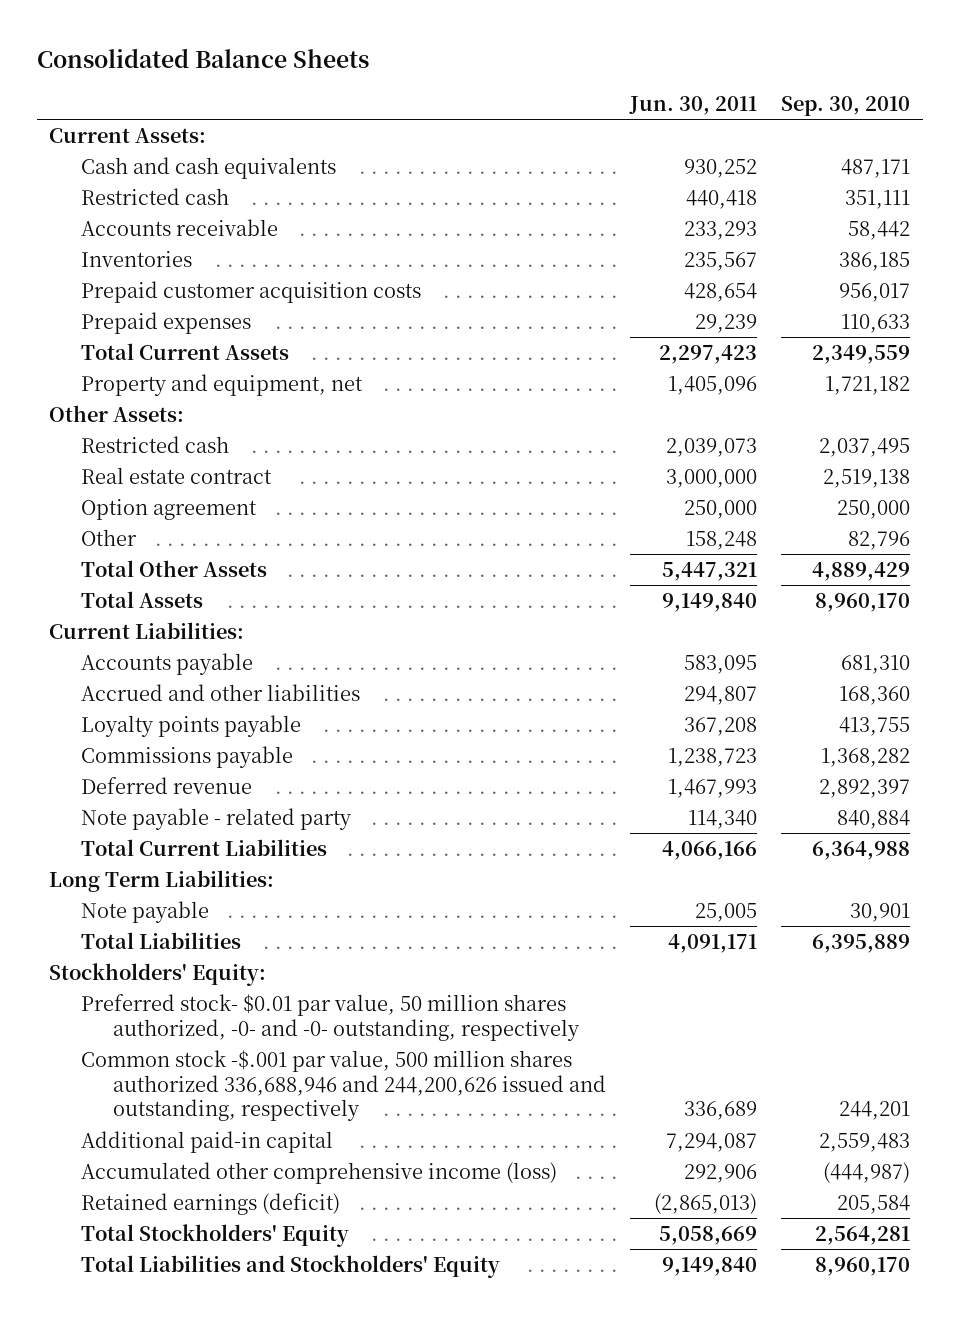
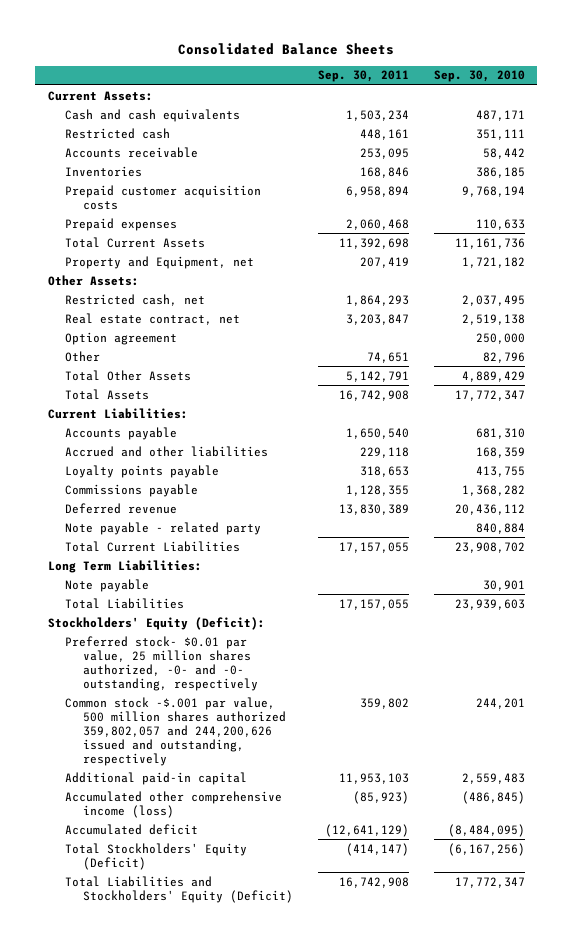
[628,96,757,116] Jun. 30, 2011 -> none
none -> [317,70,409,83] Sep. 30, 2011
[839,282,911,302] 956,017 -> [461,185,525,197] 9,768,194
[812,344,911,364] 2,349,559 -> [454,237,525,249] 11,161,736
[80,373,363,396] Property and equipment, net -> [65,255,255,269] Property and Equipment, net
[80,435,229,453] Restricted cash -> [65,293,206,306] Restricted cash, net
[80,466,272,484] Real estate contract -> [65,312,241,325] Real estate contract, net
[815,592,911,612] 8,960,170 -> [454,389,525,401] 17,772,347
[839,685,911,705] 168,360 -> [475,446,525,458] 168,359
[819,778,911,798] 2,892,397 -> [454,503,525,515] 20,436,112
[812,840,911,860] 6,364,988 -> [454,541,525,553] 23,908,702
[812,933,911,953] 6,395,889 -> [454,598,525,610] 23,939,603
[49,962,267,986] Stockholders' Equity: -> [47,616,265,630] Stockholders' Equity (Deficit):
[80,993,580,1041] Preferred stock- $0.01 par value, 50 million shares authorized, -0- and -0- outstanding, respectively -> [65,635,259,691] Preferred stock- $0.01 par value, 25 million shares authorized, -0- and -0- outstanding, respectively
[80,1049,606,1122] Common stock -$.001 par value, 500 million shares authorized 336,688,946 and 244,200,626 issued and outstanding, respectively -> [65,696,287,766] Common stock -$.001 par value, 500 million shares authorized 359,802,057 and 244,200,626 issued and outstanding, respectively
[823,1161,911,1183] (444,987) -> [461,790,525,804] (486,845)
[80,1192,340,1215] Retained earnings (deficit) -> [65,823,199,835] Accumulated deficit
[837,1194,911,1214] 205,584 -> [447,823,525,837] (8,484,095)
[80,1223,349,1247] Total Stockholders' Equity -> [65,842,248,870] Total Stockholders' Equity (Deficit)
[815,1225,911,1245] 2,564,281 -> [447,842,525,856] (6,167,256)
[80,1254,500,1278] Total Liabilities and Stockholders' Equity -> [65,875,294,903] Total Liabilities and Stockholders' Equity (Deficit)
[815,1256,911,1276] 8,960,170 -> [454,876,525,888] 17,772,347

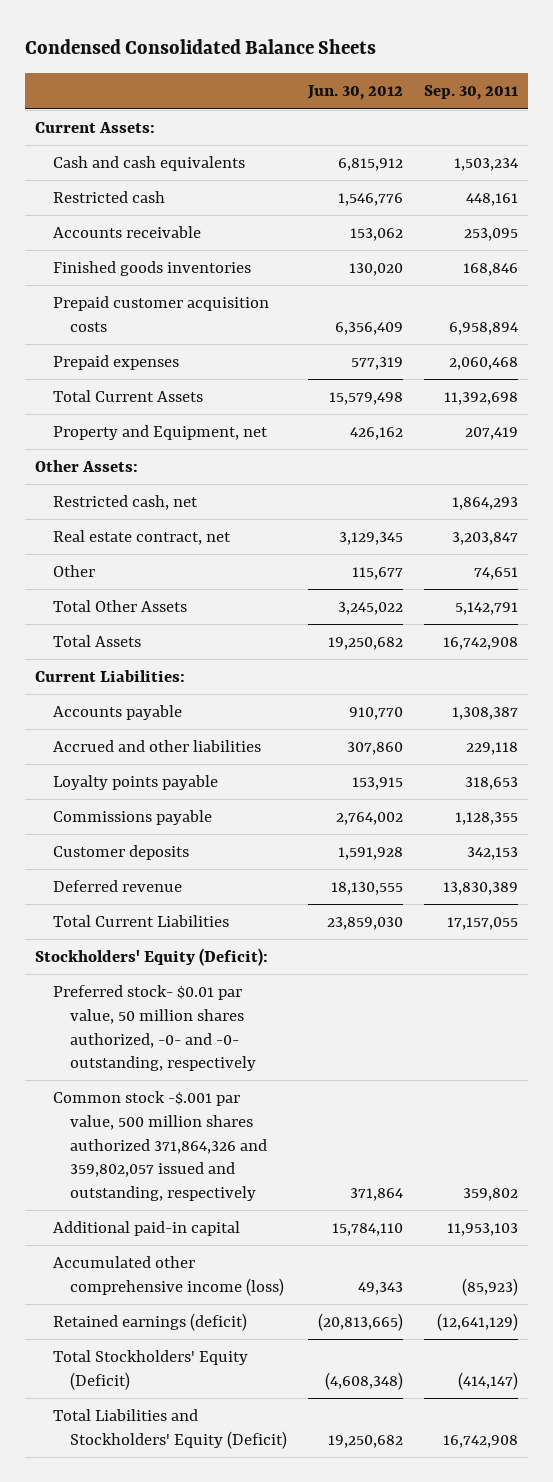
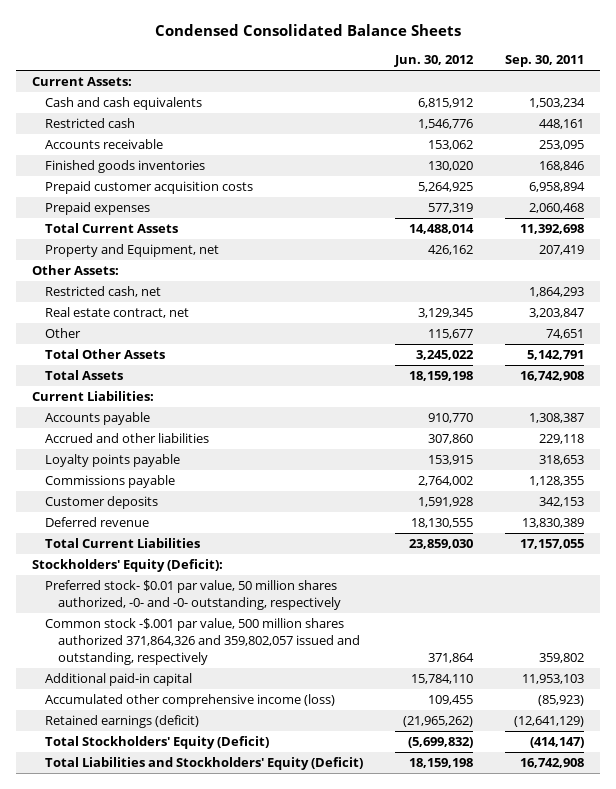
[334,321,403,335] 6,356,409 -> [418,182,474,193] 5,264,925
[328,392,403,406] 15,579,498 -> [409,224,475,235] 14,488,014
[327,637,403,651] 19,250,682 -> [409,371,474,382] 18,159,198
[357,1281,403,1295] 49,343 -> [428,695,474,706] 109,455
[317,1313,403,1332] (20,813,665) -> [403,716,474,728] (21,965,262)
[324,1371,403,1390] (4,608,348) -> [408,737,474,749] (5,699,832)
[327,1434,403,1448] 19,250,682 -> [409,758,474,769] 18,159,198

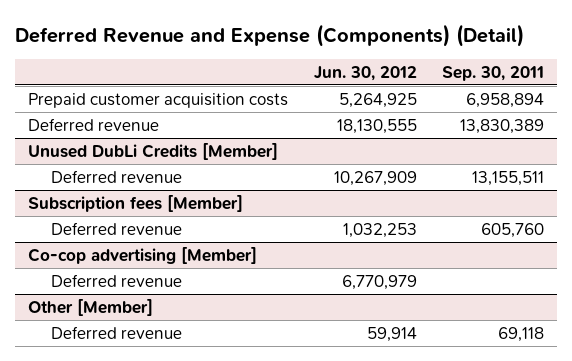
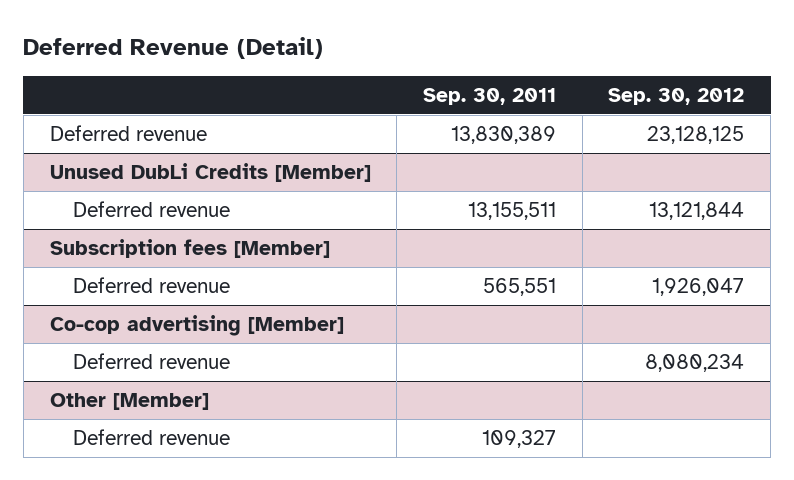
[15,23,525,47] Deferred Revenue and Expense (Components) (Detail) -> [23,37,324,60] Deferred Revenue (Detail)
[313,65,417,81] Jun. 30, 2012 -> none
none -> [608,87,745,105] Sep. 30, 2012
[27,92,288,108] Prepaid customer acquisition costs -> none
[481,222,545,238] 605,760 -> [482,277,556,296] 565,551
[498,326,545,342] 69,118 -> [481,429,556,448] 109,327

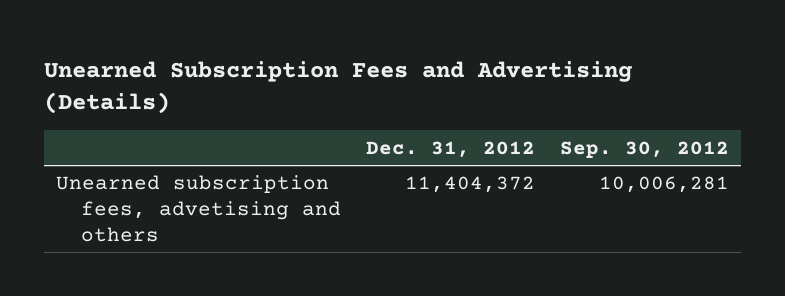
[23,37,324,60] Deferred Revenue (Detail) -> [43,60,632,115] Unearned Subscription Fees and Advertising (Details)
[422,87,556,105] Sep. 30, 2011 -> none
none -> [365,140,535,158] Dec. 31, 2012
[49,124,207,141] Deferred revenue -> none
[49,162,371,182] Unused DubLi Credits [Member] -> none
[73,200,231,217] Deferred revenue -> none
[49,238,330,258] Subscription fees [Member] -> none
[73,276,231,293] Deferred revenue -> none
[49,314,344,336] Co-cop advertising [Member] -> none
[73,352,231,369] Deferred revenue -> none
[49,392,209,410] Other [Member] -> none
[73,428,231,445] Deferred revenue -> none
none -> [56,175,341,243] Unearned subscription fees, advetising and others

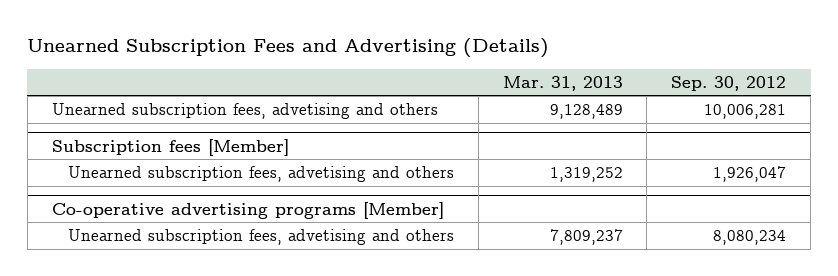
[365,140,535,158] Dec. 31, 2012 -> none
none -> [502,75,623,91] Mar. 31, 2013
none -> [51,138,289,156] Subscription fees [Member]
none -> [67,165,454,182] Unearned subscription fees, advetising and others
none -> [51,201,444,219] Co-operative advertising programs [Member]
none -> [67,228,454,245] Unearned subscription fees, advetising and others

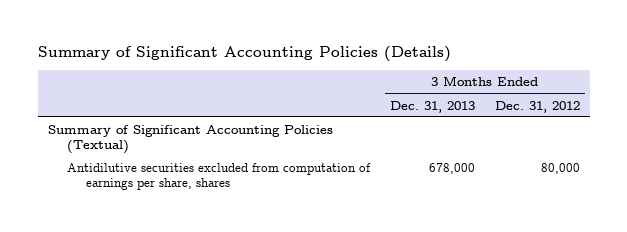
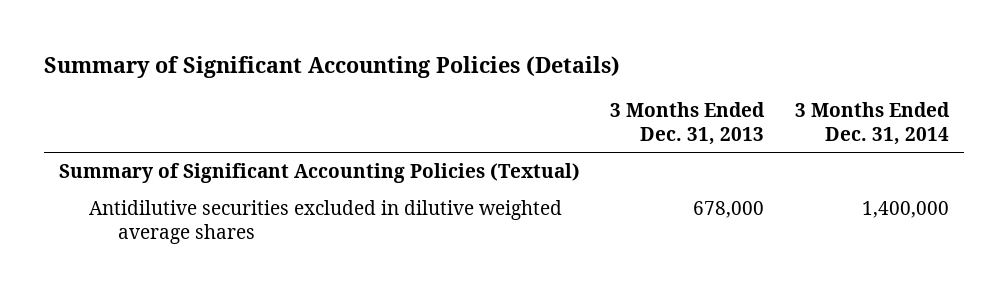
[494,100,580,113] Dec. 31, 2012 -> none
none -> [794,102,950,145] 3 Months Ended Dec. 31, 2014
[66,163,371,190] Antidilutive securities excluded from computation of earnings per share, shares -> [88,200,562,244] Antidilutive securities excluded in dilutive weighted average shares

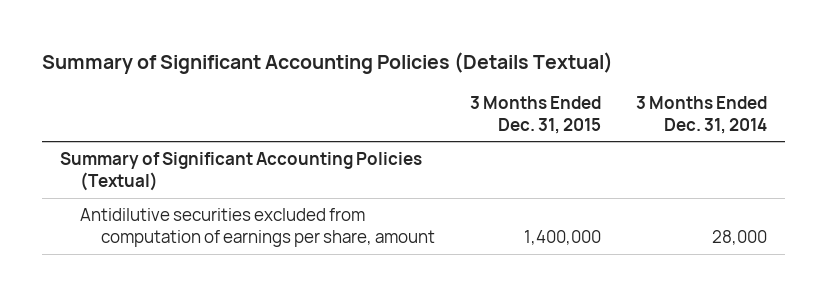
[43,56,620,79] Summary of Significant Accounting Policies (Details) -> [41,51,613,74] Summary of Significant Accounting Policies (Details Textual)
[610,102,766,145] 3 Months Ended Dec. 31, 2013 -> none
none -> [469,95,601,134] 3 Months Ended Dec. 31, 2015
[88,200,562,244] Antidilutive securities excluded in dilutive weighted average shares -> [80,208,435,247] Antidilutive securities excluded from computation of earnings per share, amount
[861,201,949,219] 1,400,000 -> [712,229,768,245] 28,000

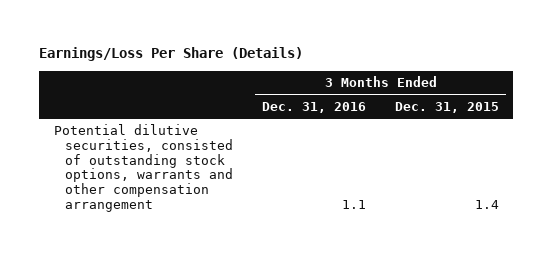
[41,51,613,74] Summary of Significant Accounting Policies (Details Textual) -> [39,47,304,62] Earnings/Loss Per Share (Details)
[636,95,768,134] 3 Months Ended Dec. 31, 2014 -> none
none -> [262,101,367,113] Dec. 31, 2016
[59,152,422,191] Summary of Significant Accounting Policies (Textual) -> none
[80,208,435,247] Antidilutive securities excluded from computation of earnings per share, amount -> none
none -> [53,124,234,212] Potential dilutive securities, consisted of outstanding stock options, warrants and other compensation arrangement

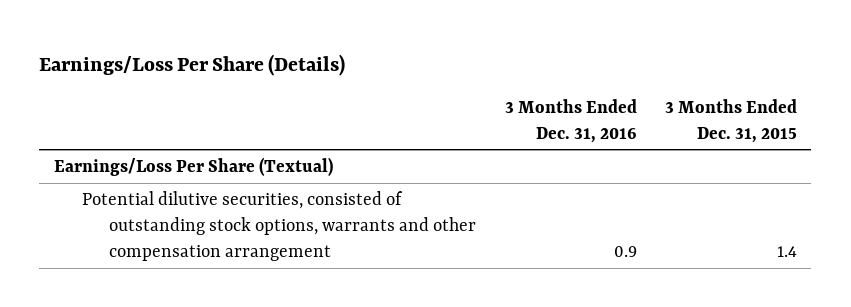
none -> [53,157,333,177] Earnings/Loss Per Share (Textual)
[342,199,367,209] 1.1 -> [613,245,637,257] 0.9

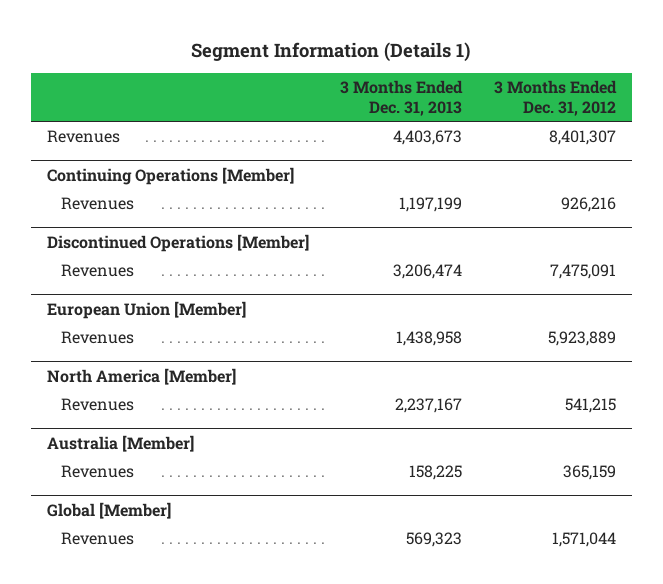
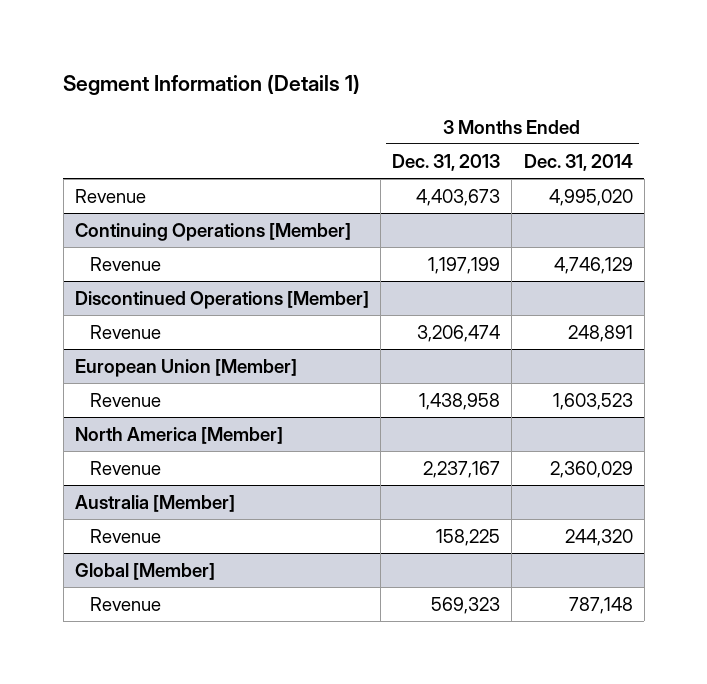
[493,79,617,116] 3 Months Ended Dec. 31, 2012 -> none
none -> [523,153,633,171] Dec. 31, 2014
[47,130,121,144] Revenues -> [74,188,146,203] Revenue
[60,197,134,211] Revenues -> [90,256,162,271] Revenue
[60,264,134,278] Revenues -> [90,324,162,339] Revenue
[60,331,134,345] Revenues -> [90,392,162,407] Revenue
[60,398,134,412] Revenues -> [90,460,162,475] Revenue
[60,465,134,479] Revenues -> [90,528,162,543] Revenue
[60,532,134,546] Revenues -> [90,596,162,611] Revenue

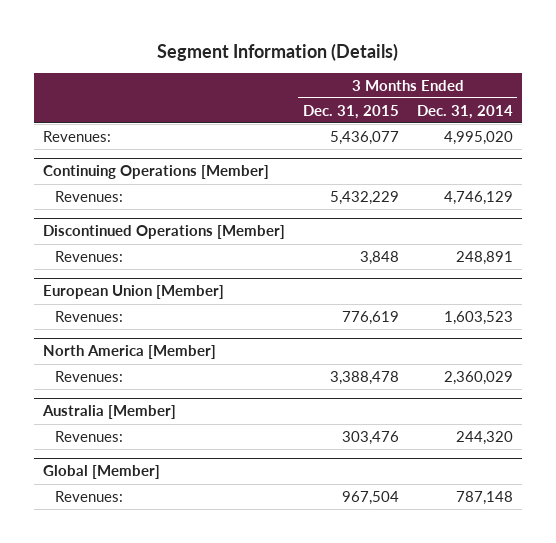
[63,74,361,96] Segment Information (Details 1) -> [156,42,398,61] Segment Information (Details)
[392,153,501,171] Dec. 31, 2013 -> none
none -> [302,104,399,119] Dec. 31, 2015
[74,188,146,203] Revenue -> [43,130,112,142] Revenues:
[90,256,162,271] Revenue -> [54,190,123,202] Revenues:
[90,324,162,339] Revenue -> [54,250,123,262] Revenues:
[90,392,162,407] Revenue -> [54,310,123,322] Revenues:
[90,460,162,475] Revenue -> [54,370,123,382] Revenues:
[90,528,162,543] Revenue -> [54,430,123,442] Revenues:
[90,596,162,611] Revenue -> [54,490,123,502] Revenues:

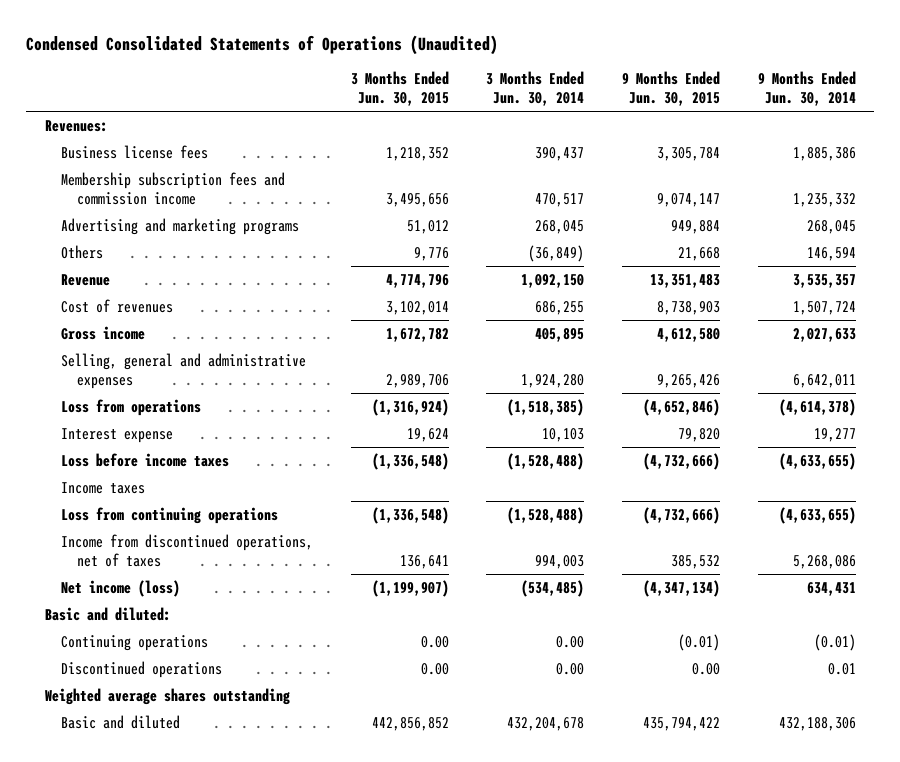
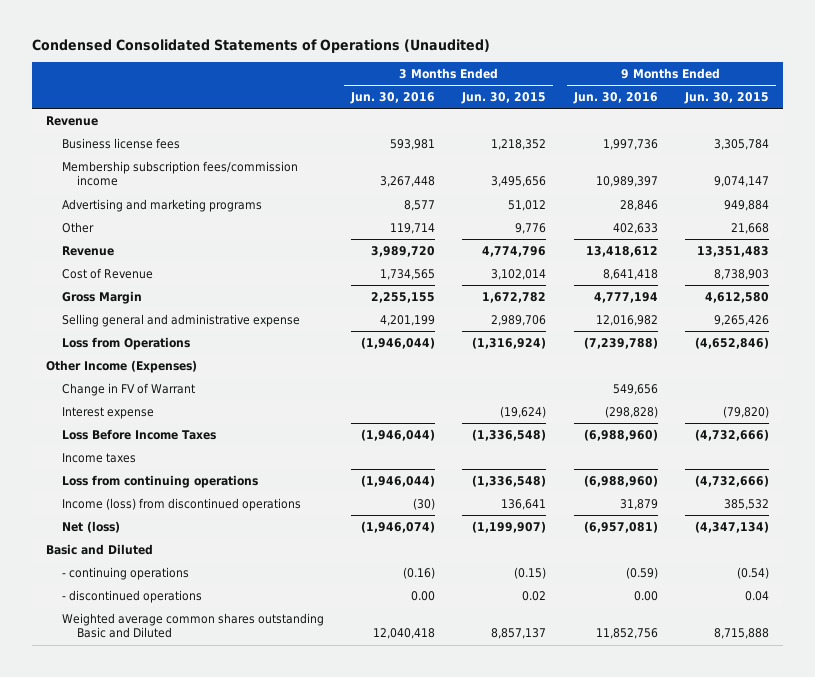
[486,70,585,107] 3 Months Ended Jun. 30, 2014 -> none
[757,70,856,107] 9 Months Ended Jun. 30, 2014 -> none
none -> [350,92,436,105] Jun. 30, 2016
none -> [572,92,658,105] Jun. 30, 2016
[44,119,108,132] Revenues: -> [45,115,98,126] Revenue
[60,171,285,206] Membership subscription fees and commission income -> [61,160,298,187] Membership subscription fees/commission income
[60,244,103,259] Others -> [61,221,94,233] Other
[60,298,173,313] Cost of revenues -> [61,267,153,279] Cost of Revenue
[60,325,145,340] Gross income -> [61,290,142,304] Gross Margin
[60,352,306,390] Selling, general and administrative expenses -> [61,313,300,327] Selling general and administrative expense
[60,398,201,416] Loss from operations -> [61,336,190,350] Loss from Operations
none -> [45,359,197,373] Other Income (Expenses)
none -> [61,382,195,396] Change in FV of Warrant
[406,427,449,442] 19,624 -> [500,405,547,418] (19,624)
[677,427,720,442] 79,820 -> [723,405,770,418] (79,820)
[60,452,229,467] Loss before income taxes -> [61,428,216,440] Loss Before Income Taxes
[44,687,290,705] Weighted average shares outstanding -> none
[60,533,313,568] Income from discontinued operations, net of taxes -> [61,497,301,511] Income (loss) from discontinued operations
[60,579,180,597] Net income (loss) -> [61,520,120,533] Net (loss)
[44,606,171,621] Basic and diluted: -> [45,543,153,555] Basic and Diluted
[60,634,208,651] Continuing operations -> [61,566,189,580] - continuing operations
[420,635,449,648] 0.00 -> [514,566,547,579] (0.15)
[677,633,720,651] (0.01) -> [737,566,770,579] (0.54)
[60,660,222,678] Discontinued operations -> [61,589,202,603] - discontinued operations
[420,662,449,675] 0.00 -> [522,590,547,601] 0.02
[691,662,720,675] 0.00 -> [745,590,770,601] 0.04
[60,714,180,729] Basic and diluted -> [61,612,324,639] Weighted average common shares outstanding Basic and Diluted
[371,716,449,731] 442,856,852 -> [491,628,547,640] 8,857,137
[642,716,720,731] 435,794,422 -> [714,628,770,640] 8,715,888

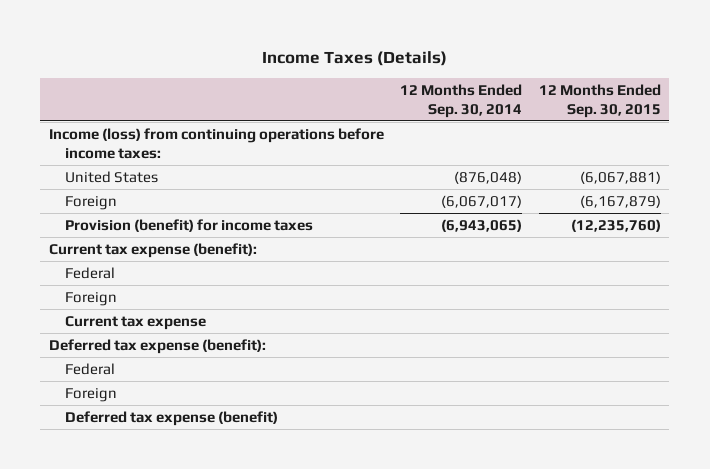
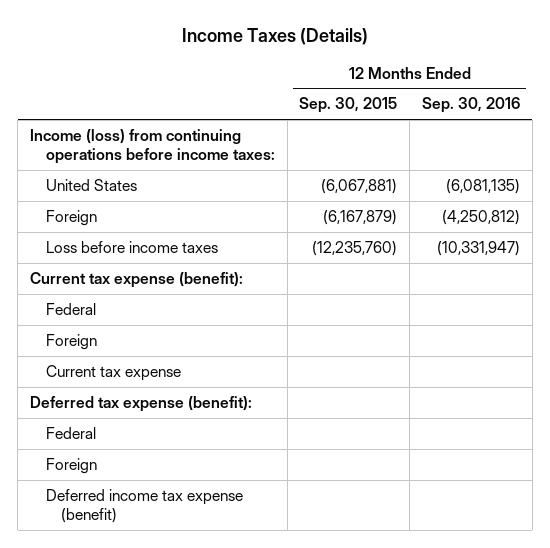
[400,83,523,118] 12 Months Ended Sep. 30, 2014 -> none
none -> [422,97,521,114] Sep. 30, 2016
[65,218,314,232] Provision (benefit) for income taxes -> [45,241,218,254] Loss before income taxes
[65,410,279,426] Deferred tax expense (benefit) -> [45,489,243,524] Deferred income tax expense (benefit)

